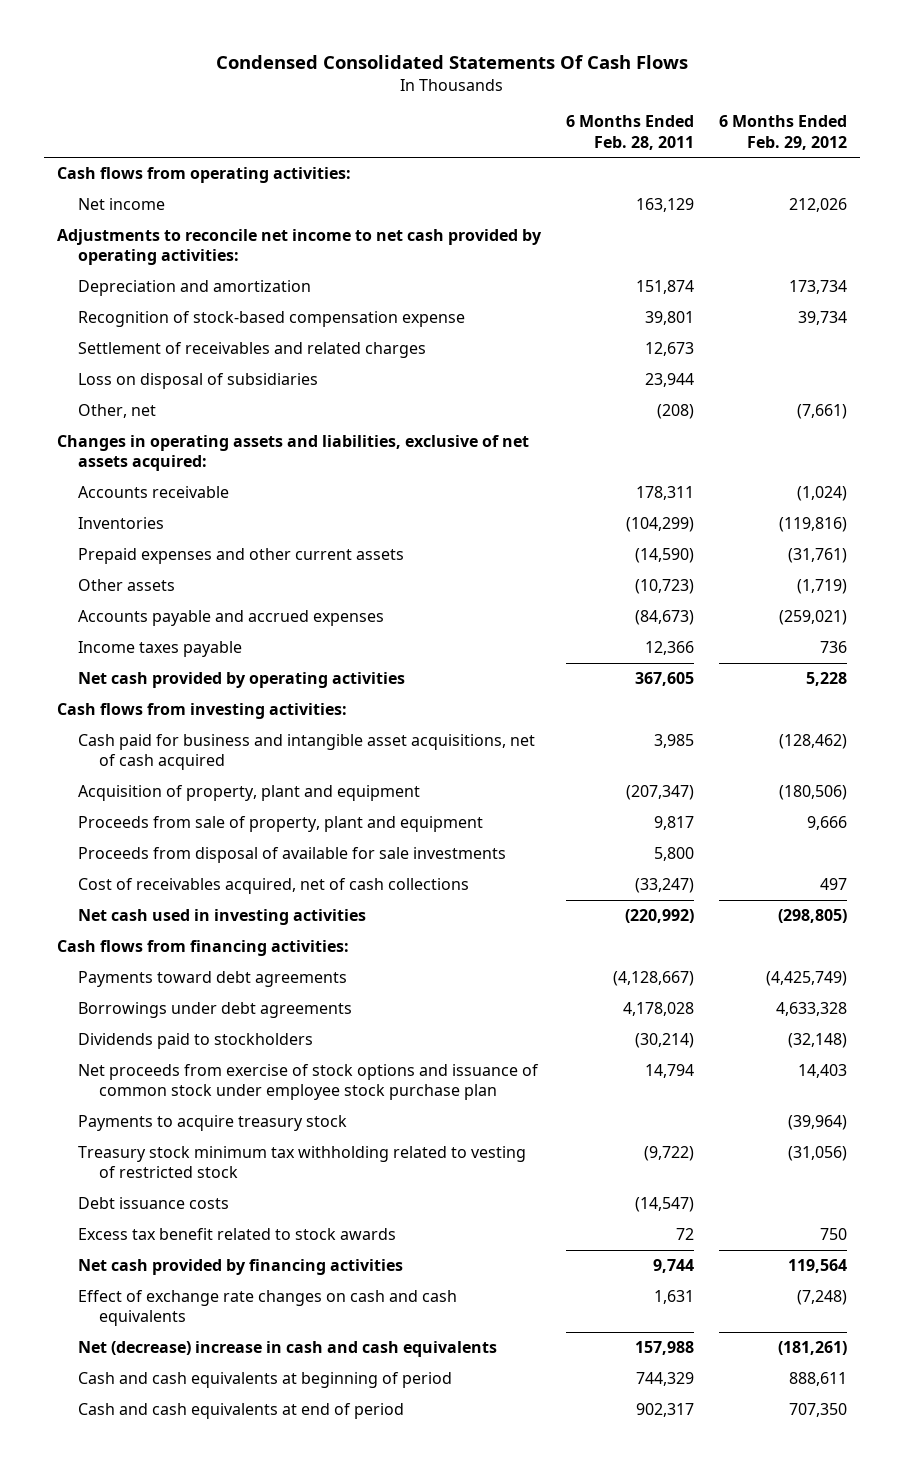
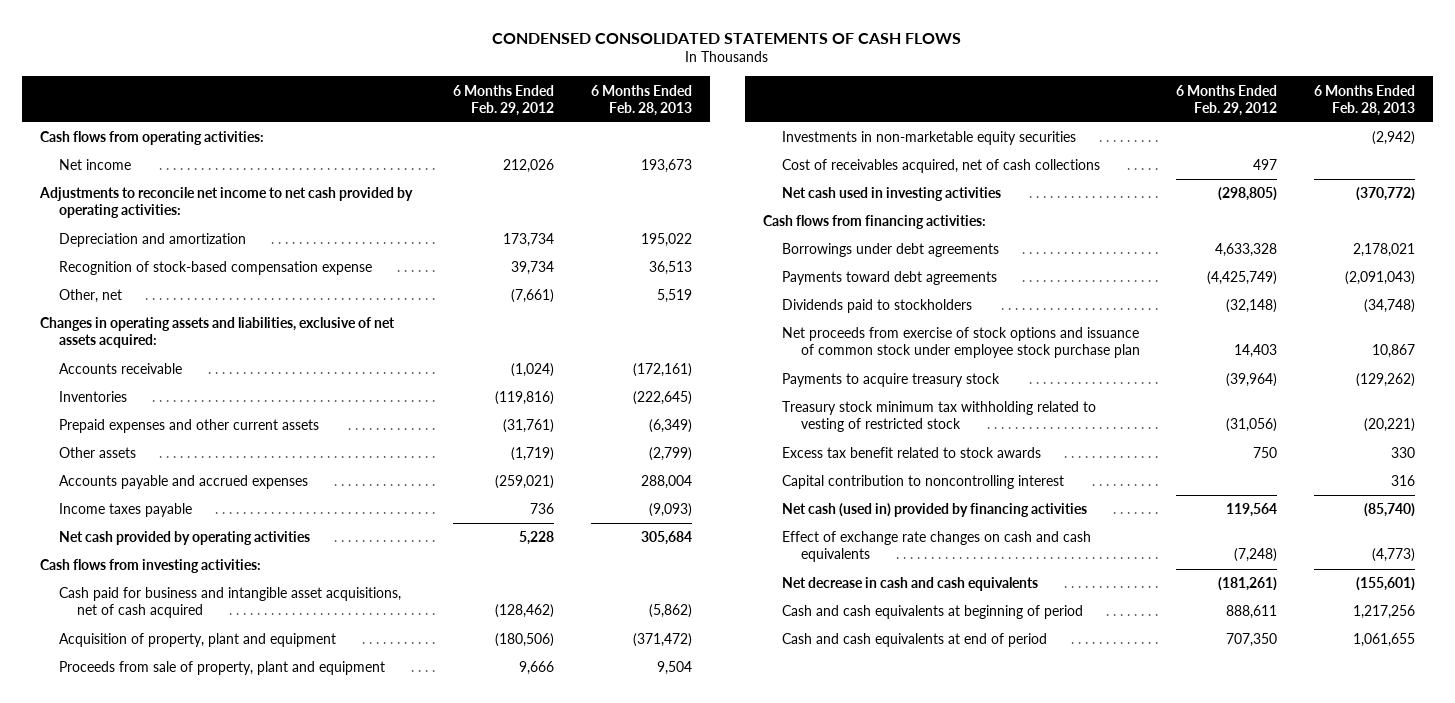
[216,54,689,69] Condensed Consolidated Statements Of Cash Flows -> [492,32,962,44] CONDENSED CONSOLIDATED STATEMENTS OF CASH FLOWS
[566,115,695,150] 6 Months Ended Feb. 28, 2011 -> none
none -> [590,84,692,116] 6 Months Ended Feb. 28, 2013
[77,342,426,359] Settlement of receivables and related charges -> none
[77,373,318,390] Loss on disposal of subsidiaries -> none
[77,847,506,864] Proceeds from disposal of available for sale investments -> none
none -> [781,131,1076,146] Investments in non-marketable equity securities
[77,971,347,988] Payments toward debt agreements -> [781,271,997,286] Payments toward debt agreements
[77,1197,229,1210] Debt issuance costs -> none
none -> [781,475,1064,490] Capital contribution to noncontrolling interest
[77,1259,403,1276] Net cash provided by financing activities -> [781,503,1087,518] Net cash (used in) provided by financing activities
[77,1341,497,1358] Net (decrease) increase in cash and cash equivalents -> [781,577,1038,592] Net decrease in cash and cash equivalents

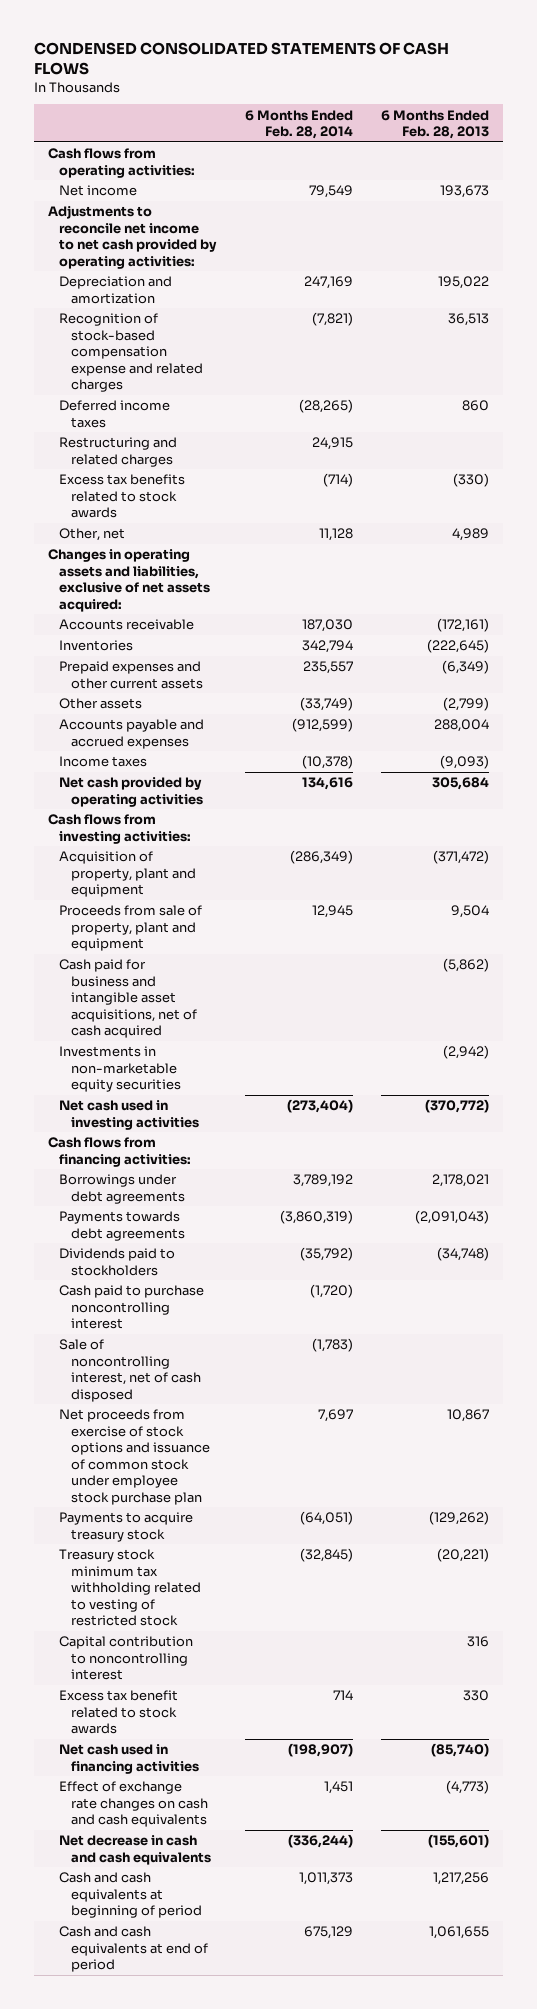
[453,84,555,116] 6 Months Ended Feb. 29, 2012 -> none
none -> [244,109,353,140] 6 Months Ended Feb. 28, 2014
[58,261,372,276] Recognition of stock-based compensation expense -> [59,313,203,393] Recognition of stock-based compensation expense and related charges
none -> [59,400,171,428] Deferred income taxes
none -> [59,437,178,467] Restructuring and related charges
none -> [59,474,186,519] Excess tax benefits related to stock awards
[656,289,692,304] 5,519 -> [451,528,489,542] 4,989
[58,503,192,518] Income taxes payable -> [59,756,148,768] Income taxes
[58,587,401,619] Cash paid for business and intangible asset acquisitions, net of cash acquired -> [59,959,197,1039] Cash paid for business and intangible asset acquisitions, net of cash acquired
[781,159,1100,174] Cost of receivables acquired, net of cash collections -> none
[781,271,997,286] Payments toward debt agreements -> [59,1211,185,1241] Payments towards debt agreements
none -> [59,1285,205,1330] Cash paid to purchase noncontrolling interest
none -> [59,1339,201,1402] Sale of noncontrolling interest, net of cash disposed
[781,447,1041,459] Excess tax benefit related to stock awards -> [59,1690,179,1735] Excess tax benefit related to stock awards
[781,503,1087,518] Net cash (used in) provided by financing activities -> [59,1744,199,1774] Net cash used in financing activities

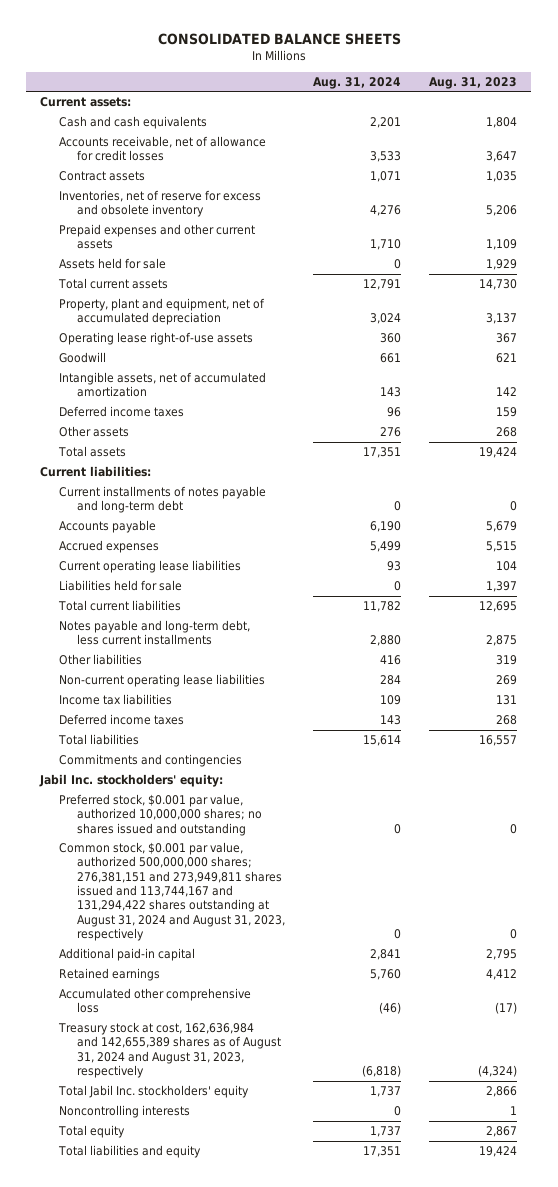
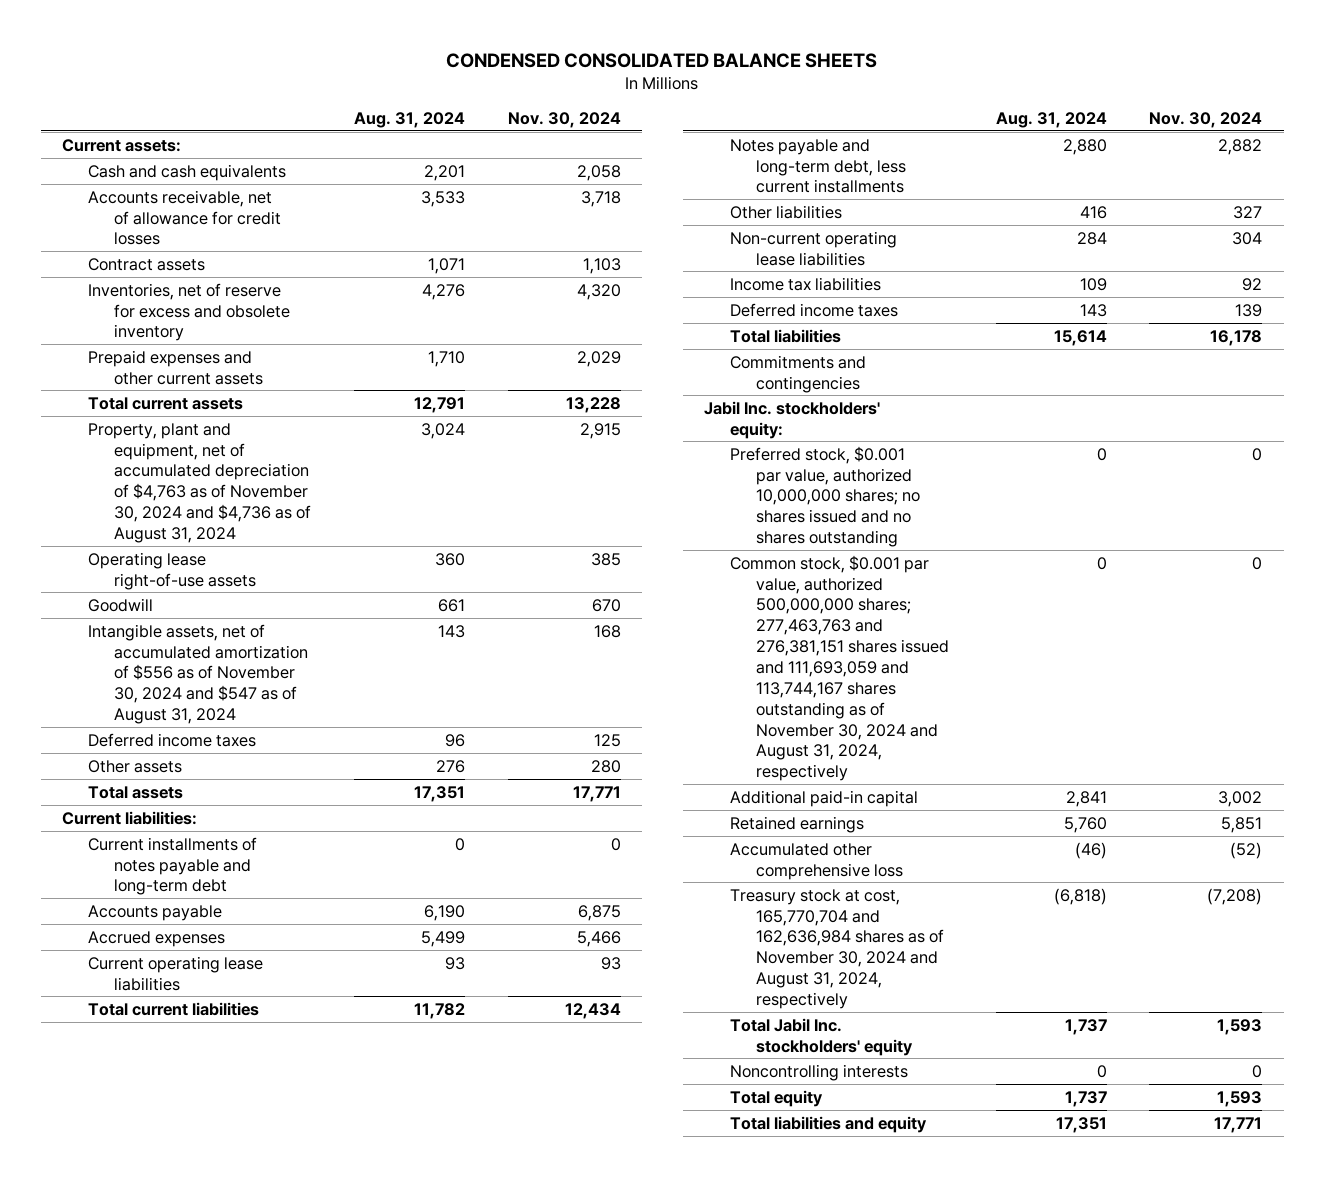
[157,33,401,46] CONSOLIDATED BALANCE SHEETS -> [446,52,878,68] CONDENSED CONSOLIDATED BALANCE SHEETS
[429,76,518,89] Aug. 31, 2023 -> none
none -> [507,111,621,128] Nov. 30, 2024
[58,258,166,270] Assets held for sale -> none
[58,298,265,326] Property, plant and equipment, net of accumulated depreciation -> [88,422,312,543] Property, plant and equipment, net of accumulated depreciation of $4,763 as of November 30, 2024 and $4,736 as of August 31, 2024
[58,372,266,398] Intangible assets, net of accumulated amortization -> [88,623,309,725] Intangible assets, net of accumulated amortization of $556 as of November 30, 2024 and $547 as of August 31, 2024
[58,580,182,592] Liabilities held for sale -> none
[58,794,262,836] Preferred stock, $0.001 par value, authorized 10,000,000 shares; no shares issued and outstanding -> [730,445,920,548] Preferred stock, $0.001 par value, authorized 10,000,000 shares; no shares issued and no shares outstanding
[58,842,285,941] Common stock, $0.001 par value, authorized 500,000,000 shares; 276,381,151 and 273,949,811 shares issued and 113,744,167 and 131,294,422 shares outstanding at August 31, 2024 and August 31, 2023, respectively -> [730,554,949,782] Common stock, $0.001 par value, authorized 500,000,000 shares; 277,463,763 and 276,381,151 shares issued and 111,693,059 and 113,744,167 shares outstanding as of November 30, 2024 and August 31, 2024, respectively
[57,1022,281,1079] Treasury stock at cost, 162,636,984 and 142,655,389 shares as of August 31, 2024 and August 31, 2023, respectively -> [730,888,944,1009] Treasury stock at cost, 165,770,704 and 162,636,984 shares as of November 30, 2024 and August 31, 2024, respectively

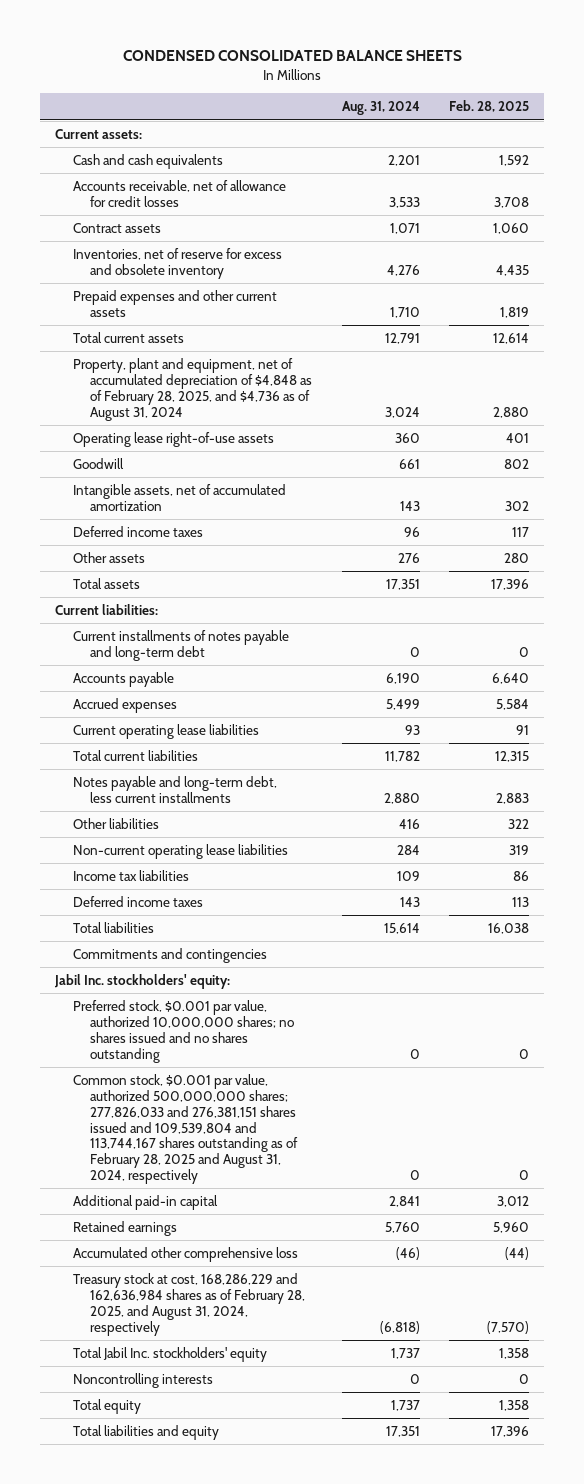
[507,111,621,128] Nov. 30, 2024 -> none
none -> [449,100,530,113] Feb. 28, 2025
[88,422,312,543] Property, plant and equipment, net of accumulated depreciation of $4,763 as of November 30, 2024 and $4,736 as of August 31, 2024 -> [72,357,313,421] Property, plant and equipment, net of accumulated depreciation of $4,848 as of February 28, 2025, and $4,736 as of August 31, 2024
[88,623,309,725] Intangible assets, net of accumulated amortization of $556 as of November 30, 2024 and $547 as of August 31, 2024 -> [72,483,286,511] Intangible assets, net of accumulated amortization
[730,554,949,782] Common stock, $0.001 par value, authorized 500,000,000 shares; 277,463,763 and 276,381,151 shares issued and 111,693,059 and 113,744,167 shares outstanding as of November 30, 2024 and August 31, 2024, respectively -> [72,1073,299,1185] Common stock, $0.001 par value, authorized 500,000,000 shares; 277,826,033 and 276,381,151 shares issued and 109,539,804 and 113,744,167 shares outstanding as of February 28, 2025 and August 31, 2024, respectively
[730,888,944,1009] Treasury stock at cost, 165,770,704 and 162,636,984 shares as of November 30, 2024 and August 31, 2024, respectively -> [72,1272,306,1336] Treasury stock at cost, 168,286,229 and 162,636,984 shares as of February 28, 2025, and August 31, 2024, respectively

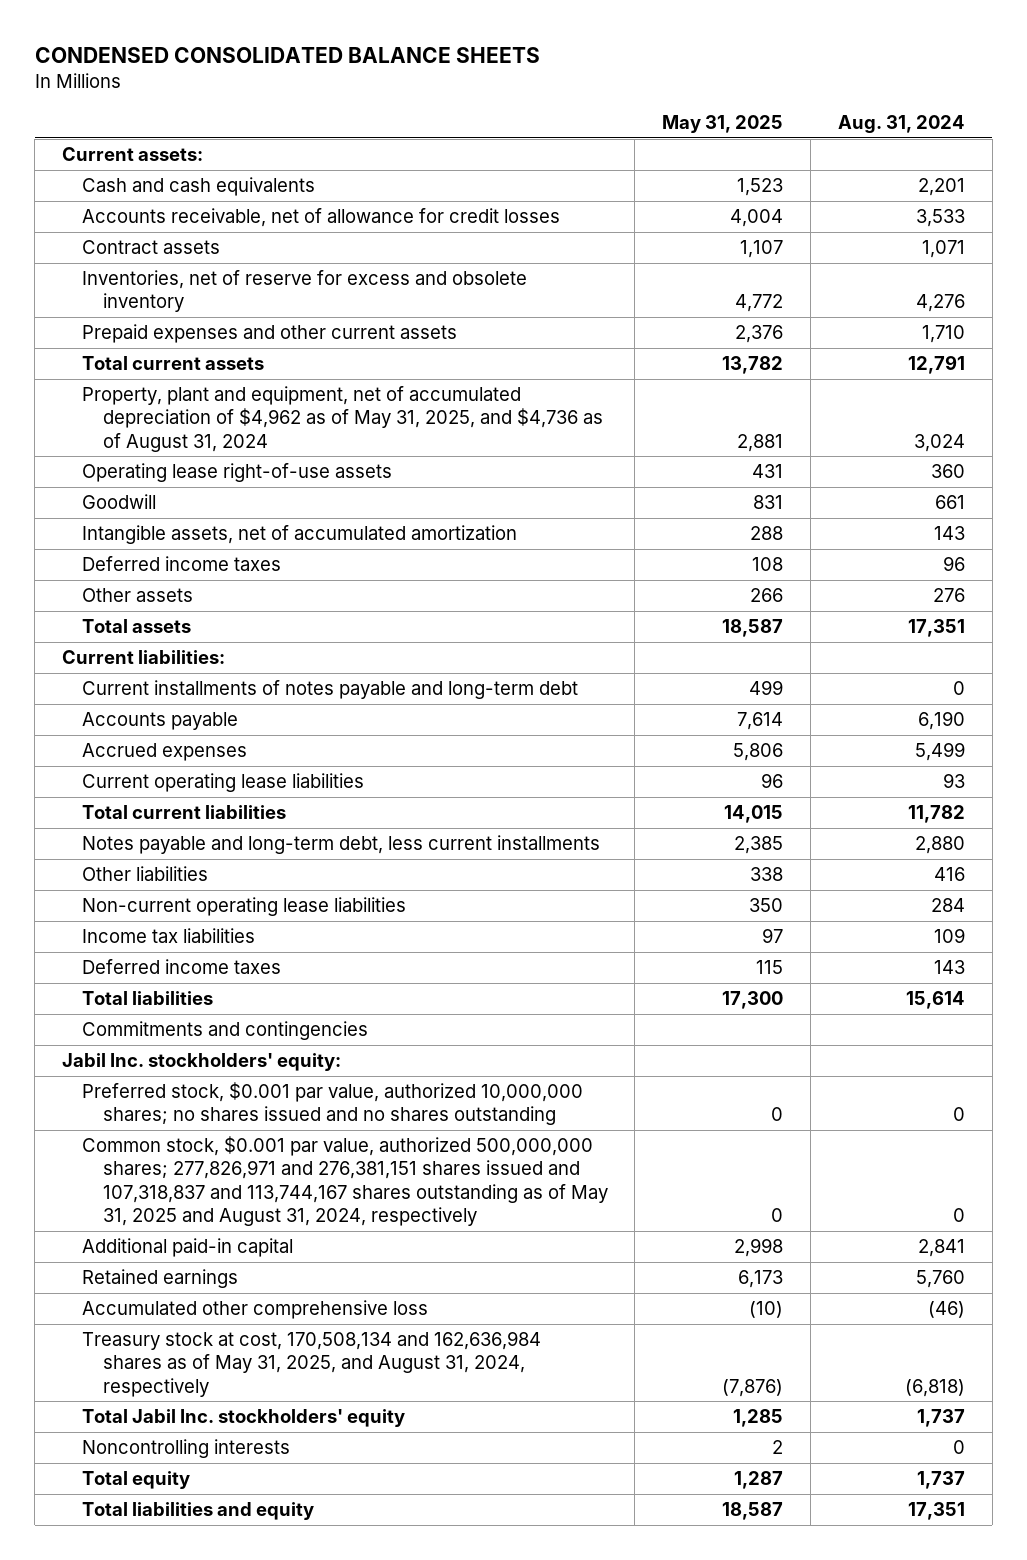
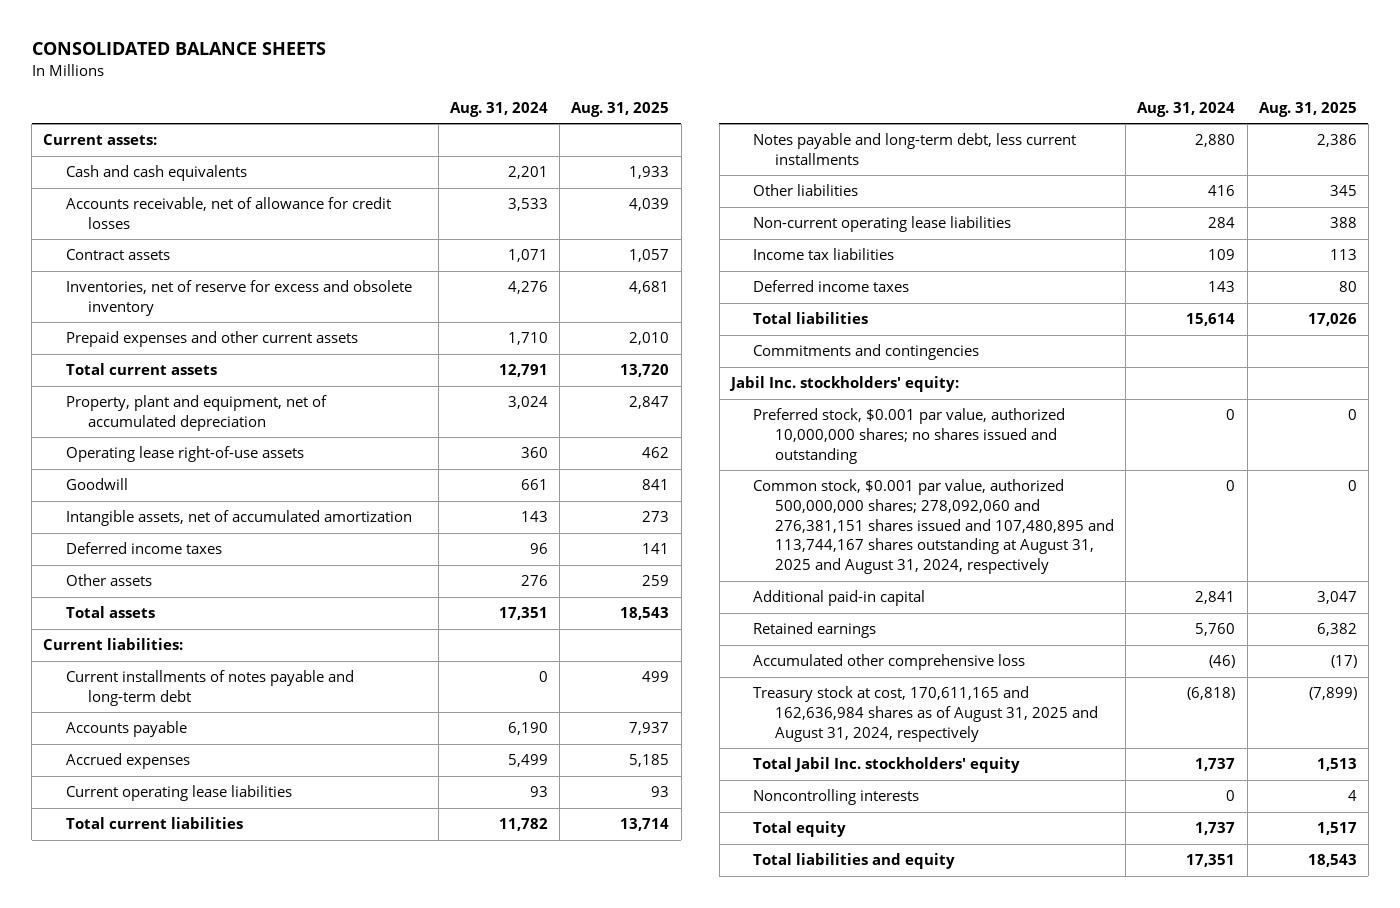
[34,47,540,64] CONDENSED CONSOLIDATED BALANCE SHEETS -> [31,42,326,56] CONSOLIDATED BALANCE SHEETS
[662,114,784,133] May 31, 2025 -> none
none -> [571,101,670,117] Aug. 31, 2025
[82,386,603,452] Property, plant and equipment, net of accumulated depreciation of $4,962 as of May 31, 2025, and $4,736 as of August 31, 2024 -> [65,395,327,432] Property, plant and equipment, net of accumulated depreciation
[82,1082,584,1126] Preferred stock, $0.001 par value, authorized 10,000,000 shares; no shares issued and no shares outstanding -> [752,408,1065,464] Preferred stock, $0.001 par value, authorized 10,000,000 shares; no shares issued and outstanding
[82,1136,608,1226] Common stock, $0.001 par value, authorized 500,000,000 shares; 277,826,971 and 276,381,151 shares issued and 107,318,837 and 113,744,167 shares outstanding as of May 31, 2025 and August 31, 2024, respectively -> [752,479,1115,575] Common stock, $0.001 par value, authorized 500,000,000 shares; 278,092,060 and 276,381,151 shares issued and 107,480,895 and 113,744,167 shares outstanding at August 31, 2025 and August 31, 2024, respectively
[82,1331,542,1397] Treasury stock at cost, 170,508,134 and 162,636,984 shares as of May 31, 2025, and August 31, 2024, respectively -> [752,686,1099,742] Treasury stock at cost, 170,611,165 and 162,636,984 shares as of August 31, 2025 and August 31, 2024, respectively

